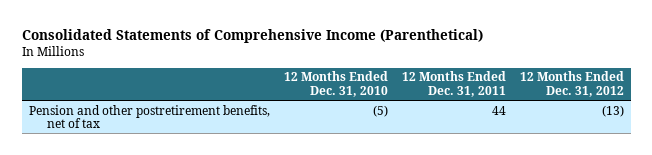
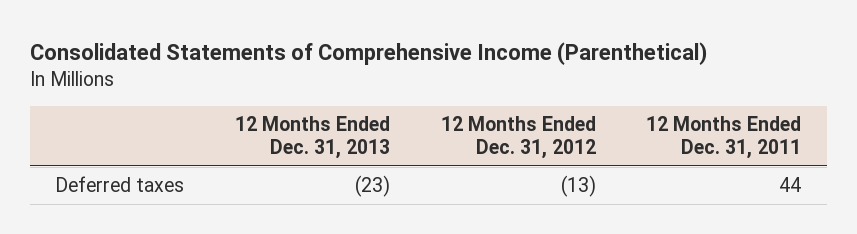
[283,71,388,98] 12 Months Ended Dec. 31, 2010 -> none
none -> [235,115,391,160] 12 Months Ended Dec. 31, 2013
[28,104,270,129] Pension and other postretirement benefits, net of tax -> [55,176,185,193] Deferred taxes

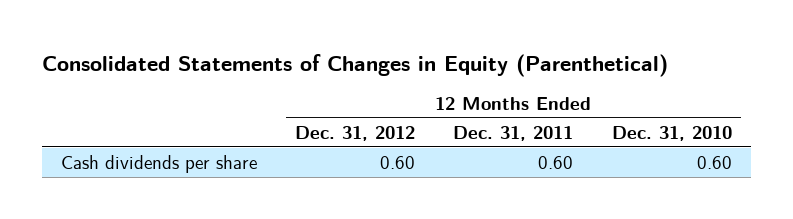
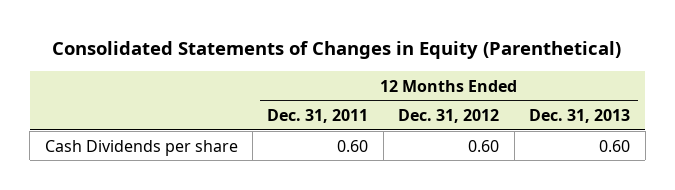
[611,125,732,141] Dec. 31, 2010 -> none
none -> [529,109,631,124] Dec. 31, 2013
[61,154,258,173] Cash dividends per share -> [44,139,238,156] Cash Dividends per share

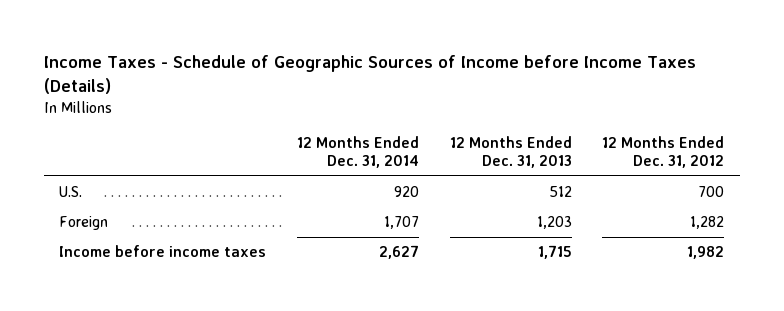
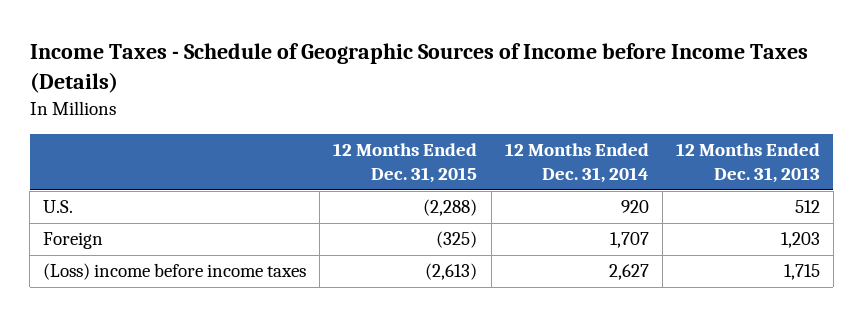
[602,135,725,168] 12 Months Ended Dec. 31, 2012 -> none
none -> [333,143,478,184] 12 Months Ended Dec. 31, 2015
[59,245,267,258] Income before income taxes -> [43,263,307,281] (Loss) income before income taxes

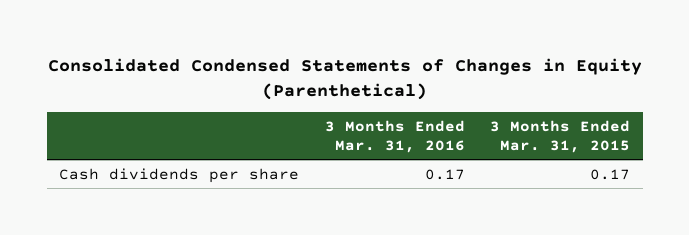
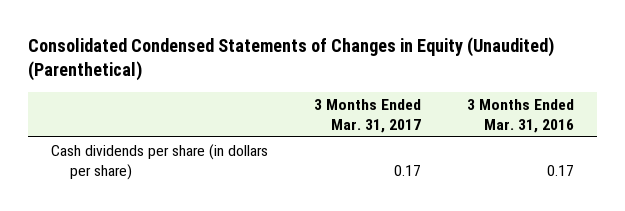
[47,58,642,101] Consolidated Condensed Statements of Changes in Equity (Parenthetical) -> [27,37,554,82] Consolidated Condensed Statements of Changes in Equity (Unaudited) (Parenthetical)
[490,119,631,153] 3 Months Ended Mar. 31, 2015 -> none
none -> [314,98,422,133] 3 Months Ended Mar. 31, 2017
[59,167,300,183] Cash dividends per share -> [50,144,268,180] Cash dividends per share (in dollars per share)

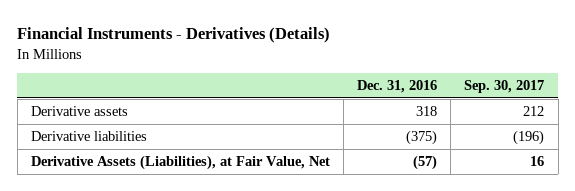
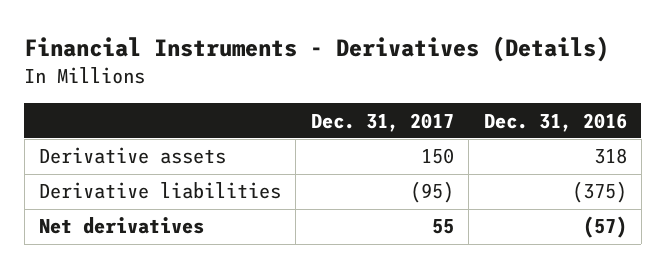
[464,79,545,93] Sep. 30, 2017 -> none
none -> [310,112,454,132] Dec. 31, 2017
[30,155,330,171] Derivative Assets (Liabilities), at Fair Value, Net -> [39,217,205,235] Net derivatives

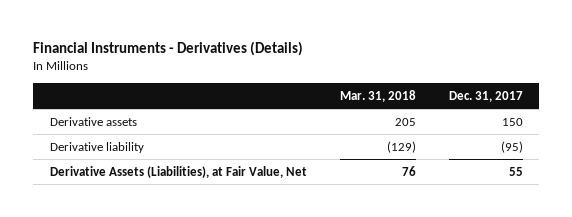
[483,112,627,132] Dec. 31, 2016 -> none
none -> [339,89,416,102] Mar. 31, 2018
[39,182,282,200] Derivative liabilities -> [49,141,144,153] Derivative liability
[39,217,205,235] Net derivatives -> [49,165,307,178] Derivative Assets (Liabilities), at Fair Value, Net

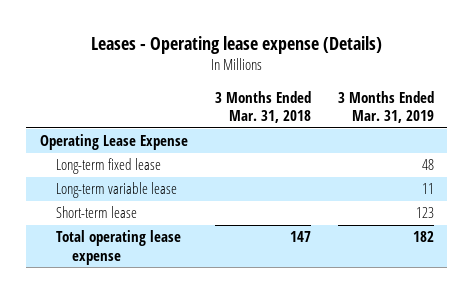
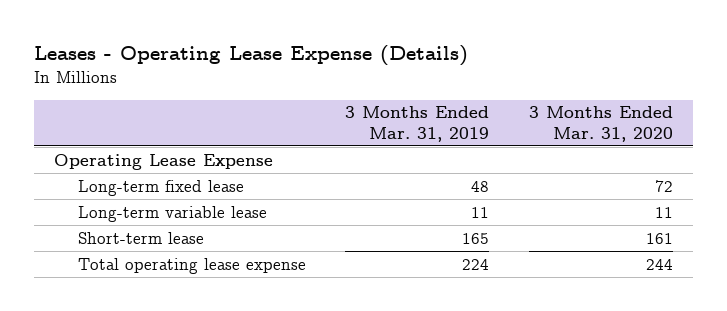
[90,35,382,54] Leases - Operating lease expense (Details) -> [33,44,468,66] Leases - Operating Lease Expense (Details)
[214,90,311,124] 3 Months Ended Mar. 31, 2018 -> none
none -> [529,106,674,142] 3 Months Ended Mar. 31, 2020
[415,207,434,219] 123 -> [462,232,490,244] 165
[412,231,434,243] 182 -> [462,258,490,270] 224

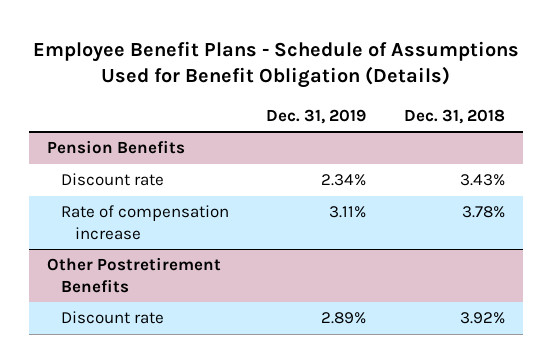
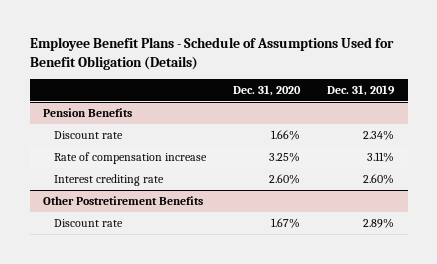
[403,108,505,124] Dec. 31, 2018 -> none
none -> [233,84,302,96] Dec. 31, 2020
none -> [54,174,165,187] Interest crediting rate

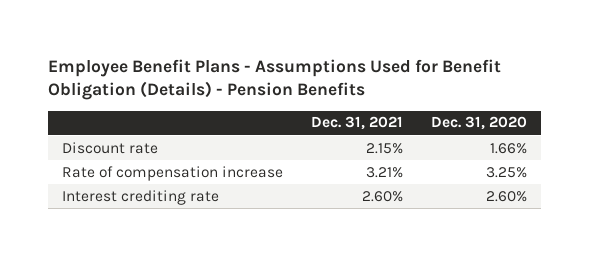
[29,37,394,70] Employee Benefit Plans - Schedule of Assumptions Used for Benefit Obligation (Details) -> [48,58,502,101] Employee Benefit Plans - Assumptions Used for Benefit Obligation (Details) - Pension Benefits
[327,84,396,96] Dec. 31, 2019 -> none
none -> [311,116,404,131] Dec. 31, 2021
[43,108,133,118] Pension Benefits -> none
[43,196,204,206] Other Postretirement Benefits -> none
[54,219,124,228] Discount rate -> none

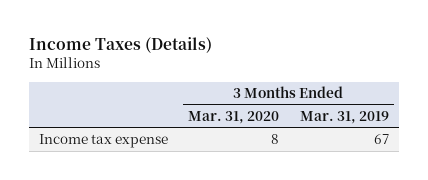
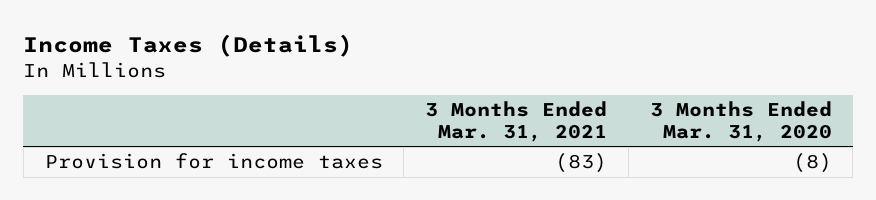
[299,110,389,124] Mar. 31, 2019 -> none
none -> [425,101,608,142] 3 Months Ended Mar. 31, 2021
[39,134,169,149] Income tax expense -> [44,153,383,170] Provision for income taxes
[271,134,280,145] 8 -> [792,153,832,174] (8)

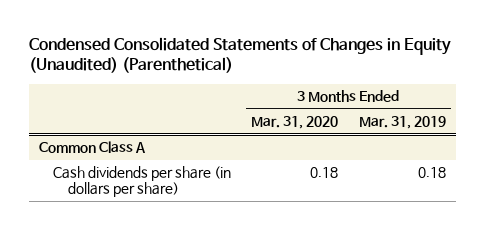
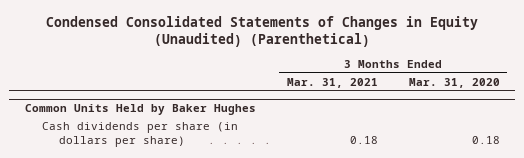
[358,115,446,129] Mar. 31, 2019 -> none
none -> [286,77,378,88] Mar. 31, 2021
[38,141,146,154] Common Class A -> [24,104,256,116] Common Units Held by Baker Hughes

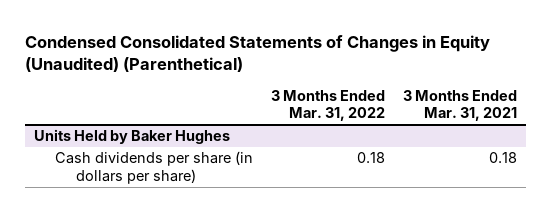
[408,77,500,88] Mar. 31, 2020 -> none
none -> [271,89,386,122] 3 Months Ended Mar. 31, 2022
[24,104,256,116] Common Units Held by Baker Hughes -> [34,129,231,145] Units Held by Baker Hughes

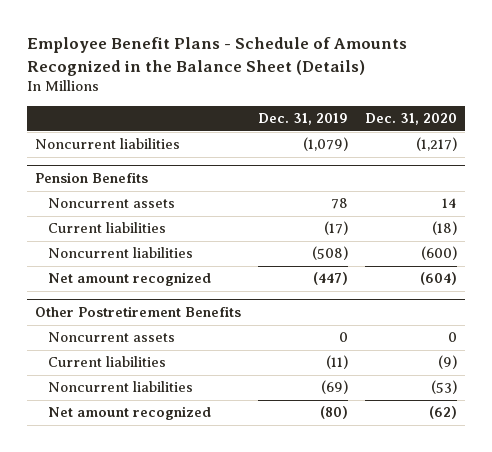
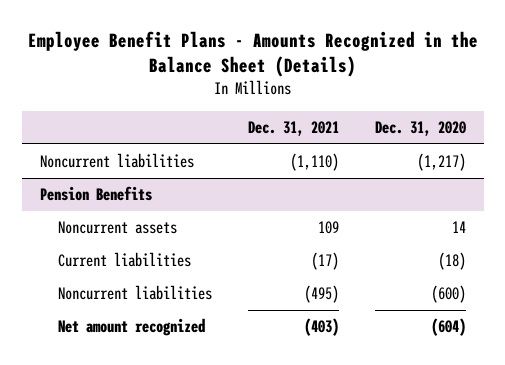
[26,37,407,76] Employee Benefit Plans - Schedule of Amounts Recognized in the Balance Sheet (Details) -> [27,30,478,78] Employee Benefit Plans - Amounts Recognized in the Balance Sheet (Details)
[257,113,348,126] Dec. 31, 2019 -> none
none -> [247,120,339,136] Dec. 31, 2021
[35,306,242,318] Other Postretirement Benefits -> none
[47,332,175,343] Noncurrent assets -> none
[47,356,166,368] Current liabilities -> none
[47,381,193,393] Noncurrent liabilities -> none
[47,406,211,421] Net amount recognized -> none

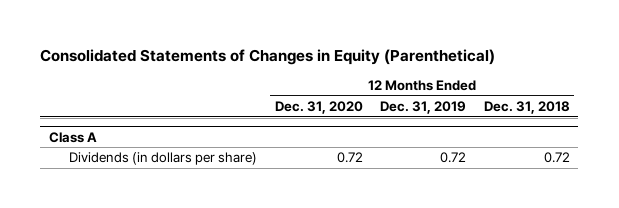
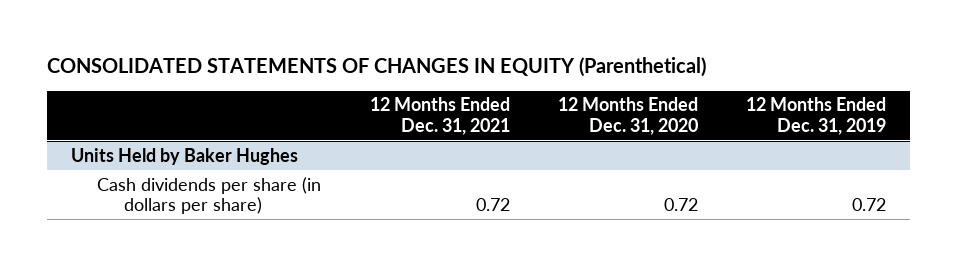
[40,49,496,66] Consolidated Statements of Changes in Equity (Parenthetical) -> [46,57,706,78] CONSOLIDATED STATEMENTS OF CHANGES IN EQUITY (Parenthetical)
[483,100,570,114] Dec. 31, 2018 -> none
none -> [369,97,510,135] 12 Months Ended Dec. 31, 2021
[49,131,98,143] Class A -> [70,147,298,165] Units Held by Baker Hughes
[69,152,258,166] Dividends (in dollars per share) -> [97,176,322,215] Cash dividends per share (in dollars per share)

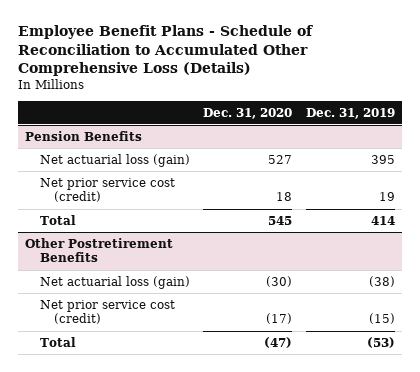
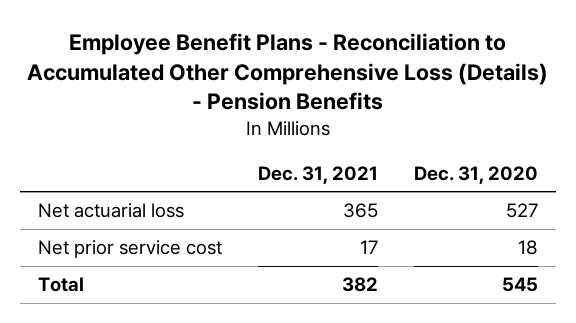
[17,25,313,76] Employee Benefit Plans - Schedule of Reconciliation to Accumulated Other Comprehensive Loss (Details) -> [26,32,548,111] Employee Benefit Plans - Reconciliation to Accumulated Other Comprehensive Loss (Details) - Pension Benefits
[306,107,396,119] Dec. 31, 2019 -> none
none -> [257,165,378,184] Dec. 31, 2021
[24,130,142,141] Pension Benefits -> none
[39,153,190,167] Net actuarial loss (gain) -> [38,203,185,219] Net actuarial loss
[39,177,175,203] Net prior service cost (credit) -> [38,240,223,259] Net prior service cost
[24,237,173,263] Other Postretirement Benefits -> none
[39,275,190,289] Net actuarial loss (gain) -> none
[39,299,175,325] Net prior service cost (credit) -> none
[39,336,76,347] Total -> none

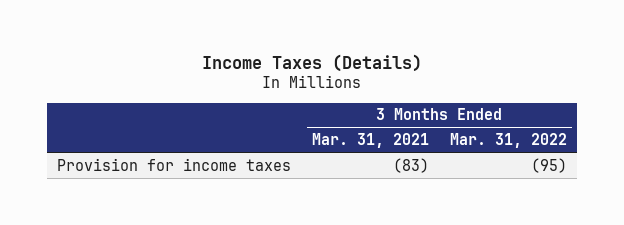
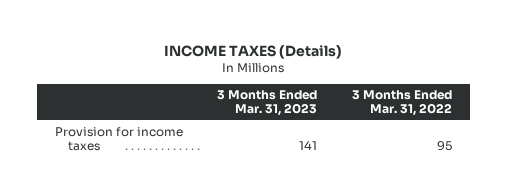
[202,54,423,73] Income Taxes (Details) -> [164,45,343,60] INCOME TAXES (Details)
[312,133,430,149] Mar. 31, 2021 -> none
none -> [217,90,318,117] 3 Months Ended Mar. 31, 2023
[530,157,567,173] (95) -> [437,141,453,152] 95

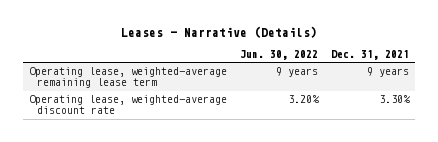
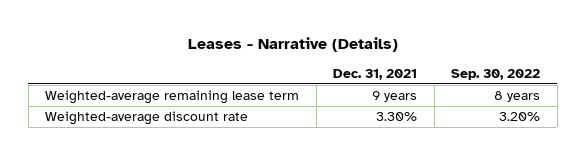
[239,49,318,60] Jun. 30, 2022 -> none
none -> [451,68,541,80] Sep. 30, 2022
[29,67,228,89] Operating lease, weighted-average remaining lease term -> [45,89,300,104] Weighted-average remaining lease term
[29,95,228,115] Operating lease, weighted-average discount rate -> [45,110,249,125] Weighted-average discount rate

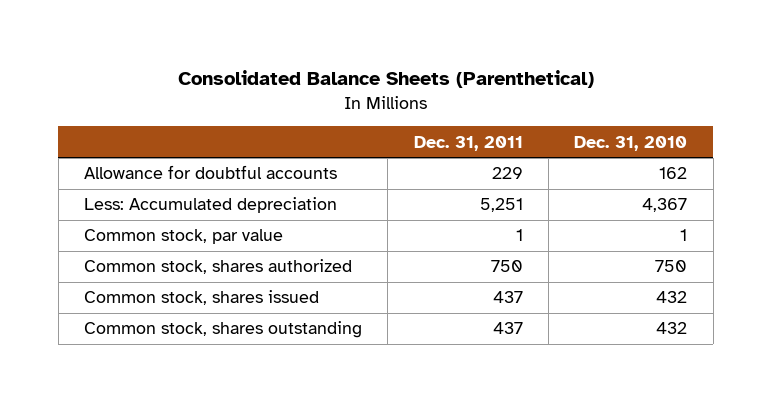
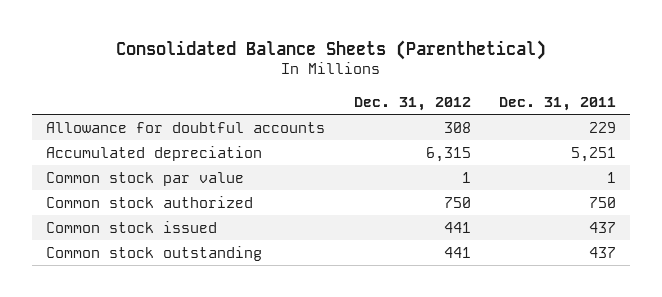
[574,135,688,151] Dec. 31, 2010 -> none
none -> [353,96,471,111] Dec. 31, 2012
[84,197,338,214] Less: Accumulated depreciation -> [46,145,263,161] Accumulated depreciation
[84,229,284,245] Common stock, par value -> [46,171,245,186] Common stock par value
[84,259,353,275] Common stock, shares authorized -> [46,195,254,208] Common stock authorized
[84,290,320,306] Common stock, shares issued -> [46,220,218,233] Common stock issued
[84,321,363,339] Common stock, shares outstanding -> [46,245,263,261] Common stock outstanding

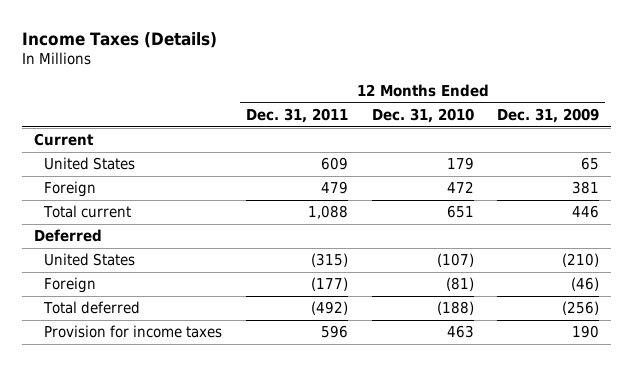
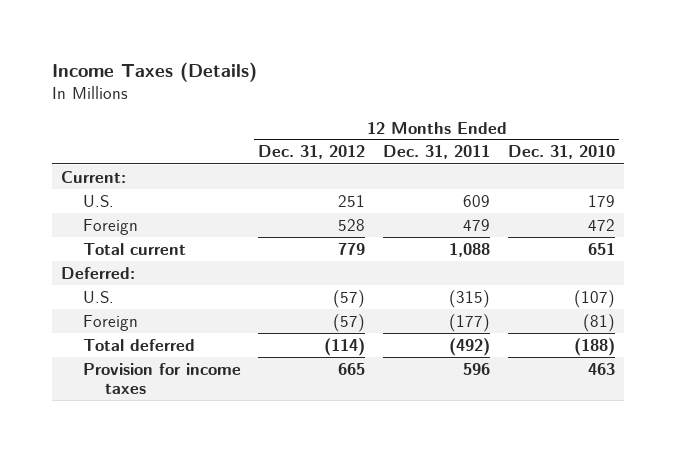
[497,108,600,124] Dec. 31, 2009 -> none
none -> [258,145,366,160] Dec. 31, 2012
[34,133,95,147] Current -> [60,170,126,183] Current:
[44,157,136,171] United States -> [82,194,114,207] U.S.
[34,229,103,243] Deferred -> [60,266,135,279] Deferred:
[44,253,136,267] United States -> [82,290,114,303] U.S.

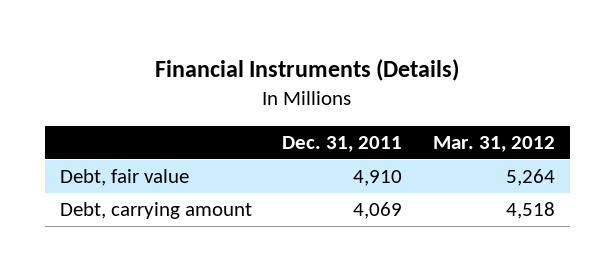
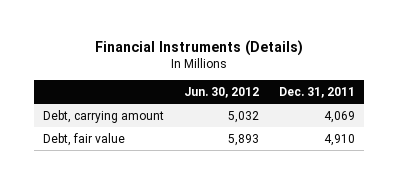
[432,135,555,152] Mar. 31, 2012 -> none
none -> [183,86,259,98] Jun. 30, 2012
[59,169,189,187] Debt, fair value -> [43,132,126,146] Debt, fair value

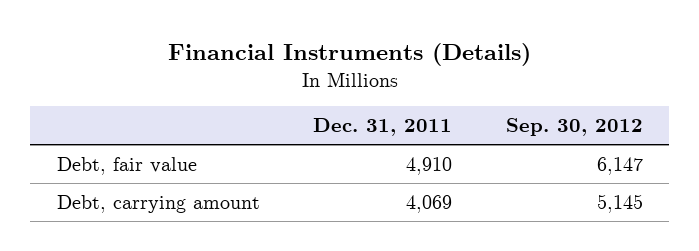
[183,86,259,98] Jun. 30, 2012 -> none
none -> [505,118,643,137] Sep. 30, 2012
[43,109,165,123] Debt, carrying amount -> [56,194,260,213] Debt, carrying amount

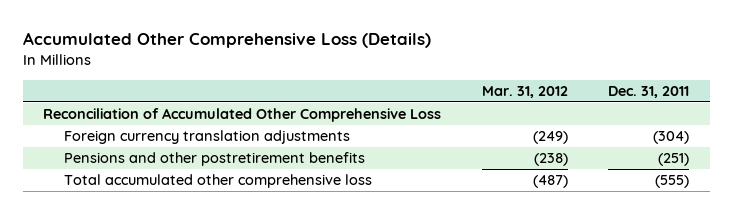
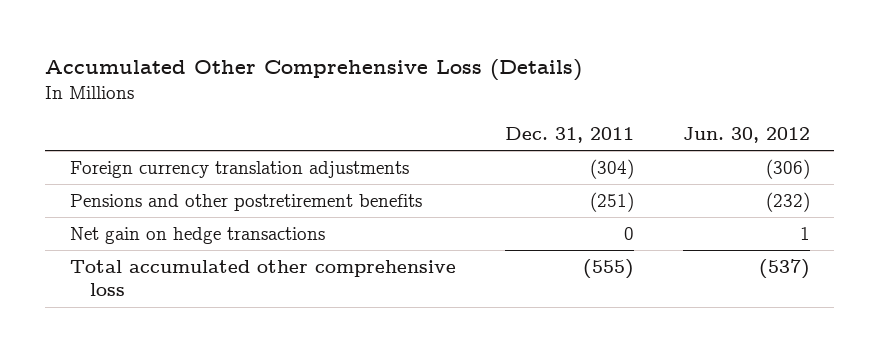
[481,85,568,98] Mar. 31, 2012 -> none
none -> [682,126,810,143] Jun. 30, 2012
[42,107,441,122] Reconciliation of Accumulated Other Comprehensive Loss -> none
none -> [69,227,325,245] Net gain on hedge transactions

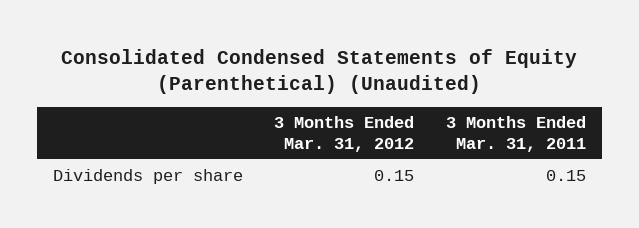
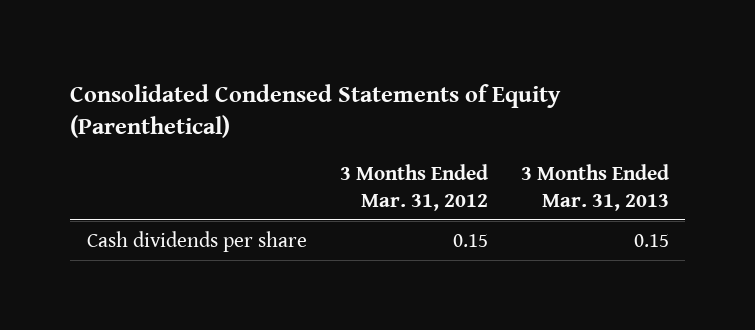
[61,48,578,94] Consolidated Condensed Statements of Equity (Parenthetical) (Unaudited) -> [70,84,562,138] Consolidated Condensed Statements of Equity (Parenthetical)
[445,115,586,152] 3 Months Ended Mar. 31, 2011 -> none
none -> [520,164,669,211] 3 Months Ended Mar. 31, 2013
[52,169,243,185] Dividends per share -> [86,230,307,252] Cash dividends per share

